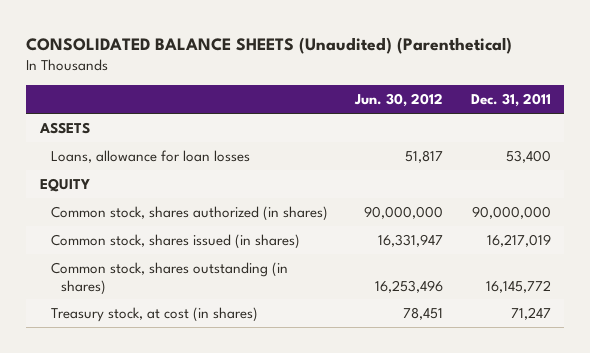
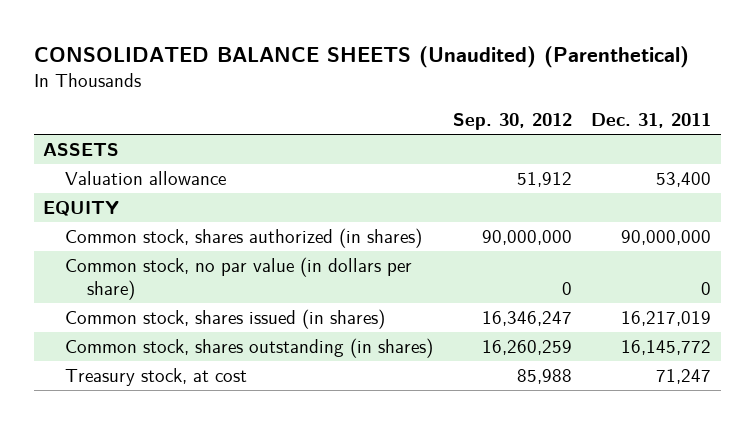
[354,93,444,108] Jun. 30, 2012 -> none
none -> [452,113,572,131] Sep. 30, 2012
[50,149,250,163] Loans, allowance for loan losses -> [65,170,227,185] Valuation allowance
none -> [65,256,413,300] Common stock, no par value (in dollars per share)
[50,306,258,322] Treasury stock, at cost (in shares) -> [65,367,248,386] Treasury stock, at cost

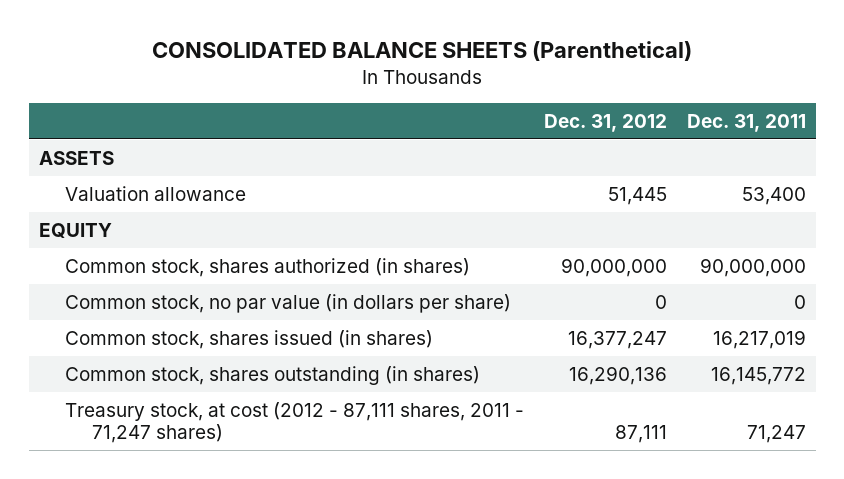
[33,46,689,69] CONSOLIDATED BALANCE SHEETS (Unaudited) (Parenthetical) -> [152,41,693,62] CONSOLIDATED BALANCE SHEETS (Parenthetical)
[452,113,572,131] Sep. 30, 2012 -> none
none -> [544,113,668,132] Dec. 31, 2012
[65,367,248,386] Treasury stock, at cost -> [65,402,525,444] Treasury stock, at cost (2012 - 87,111 shares, 2011 - 71,247 shares)

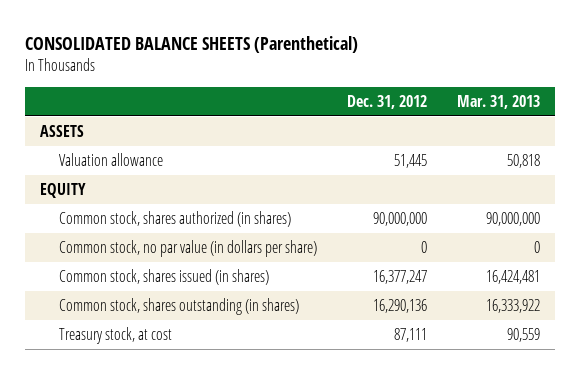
[686,113,806,132] Dec. 31, 2011 -> none
none -> [457,94,541,109] Mar. 31, 2013
[65,402,525,444] Treasury stock, at cost (2012 - 87,111 shares, 2011 - 71,247 shares) -> [58,327,172,345] Treasury stock, at cost

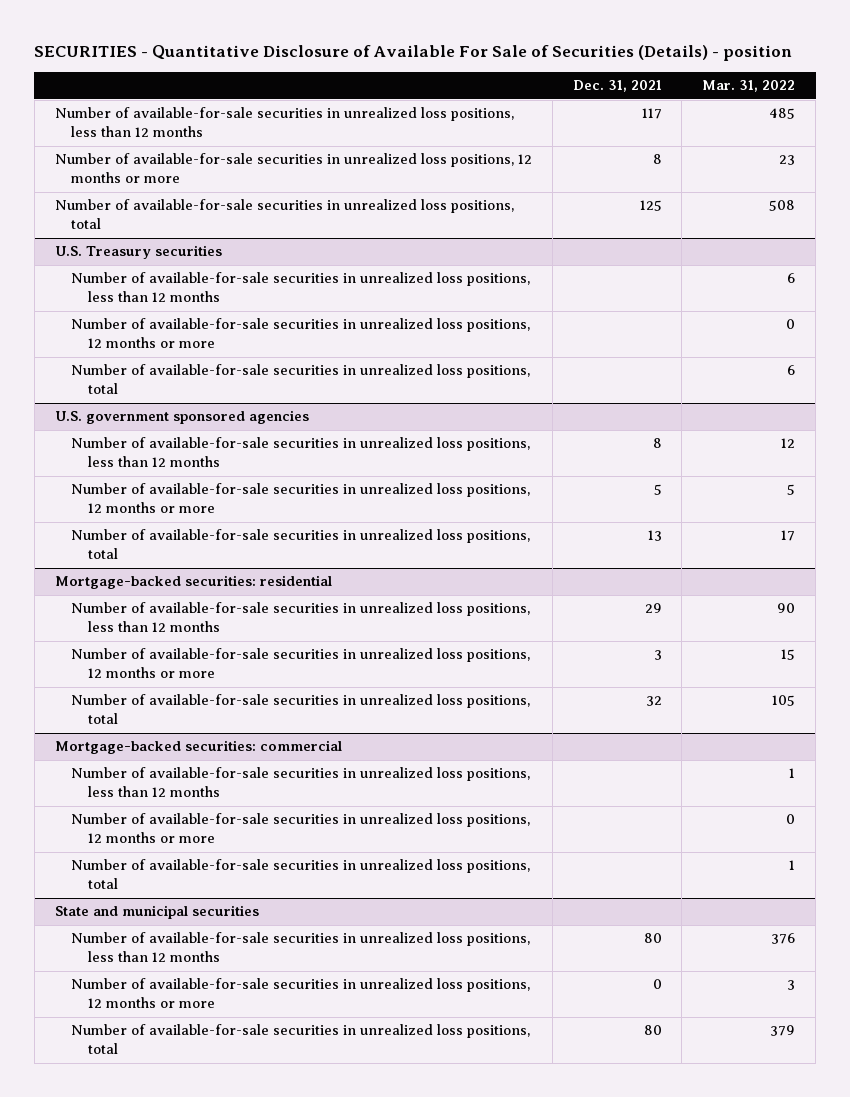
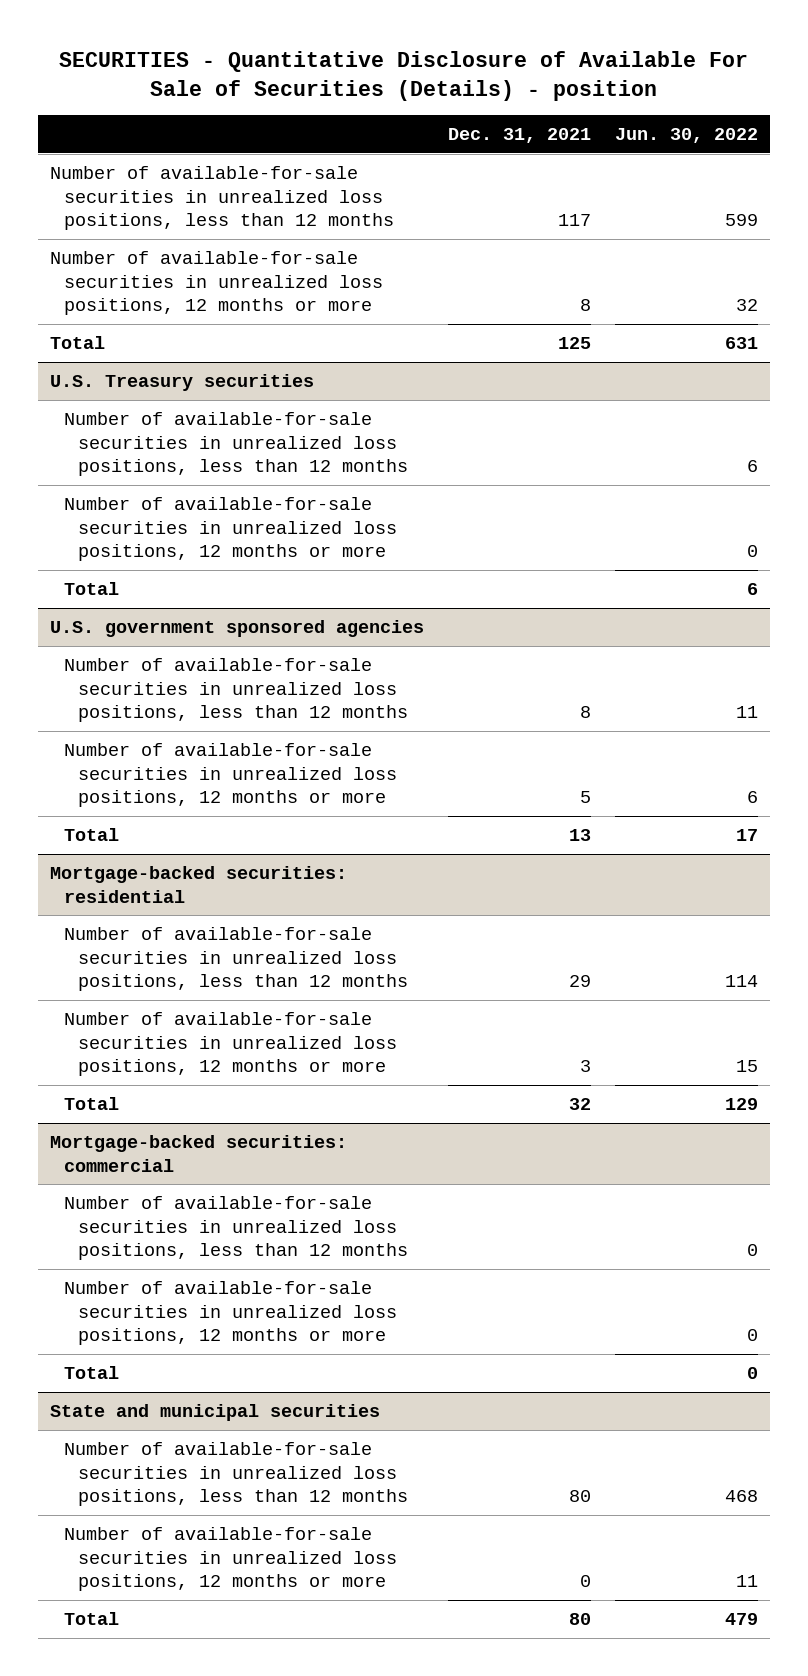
[702,80,796,93] Mar. 31, 2022 -> none
none -> [614,127,758,143] Jun. 30, 2022
[54,199,514,230] Number of available-for-sale securities in unrealized loss positions, total -> [50,336,106,350] Total
[71,364,531,395] Number of available-for-sale securities in unrealized loss positions, total -> [64,582,120,596] Total
[71,529,531,560] Number of available-for-sale securities in unrealized loss positions, total -> [64,828,120,842] Total
[71,694,531,725] Number of available-for-sale securities in unrealized loss positions, total -> [64,1097,120,1111] Total
[71,859,531,890] Number of available-for-sale securities in unrealized loss positions, total -> [64,1366,120,1380] Total
[71,1024,531,1055] Number of available-for-sale securities in unrealized loss positions, total -> [64,1612,120,1626] Total

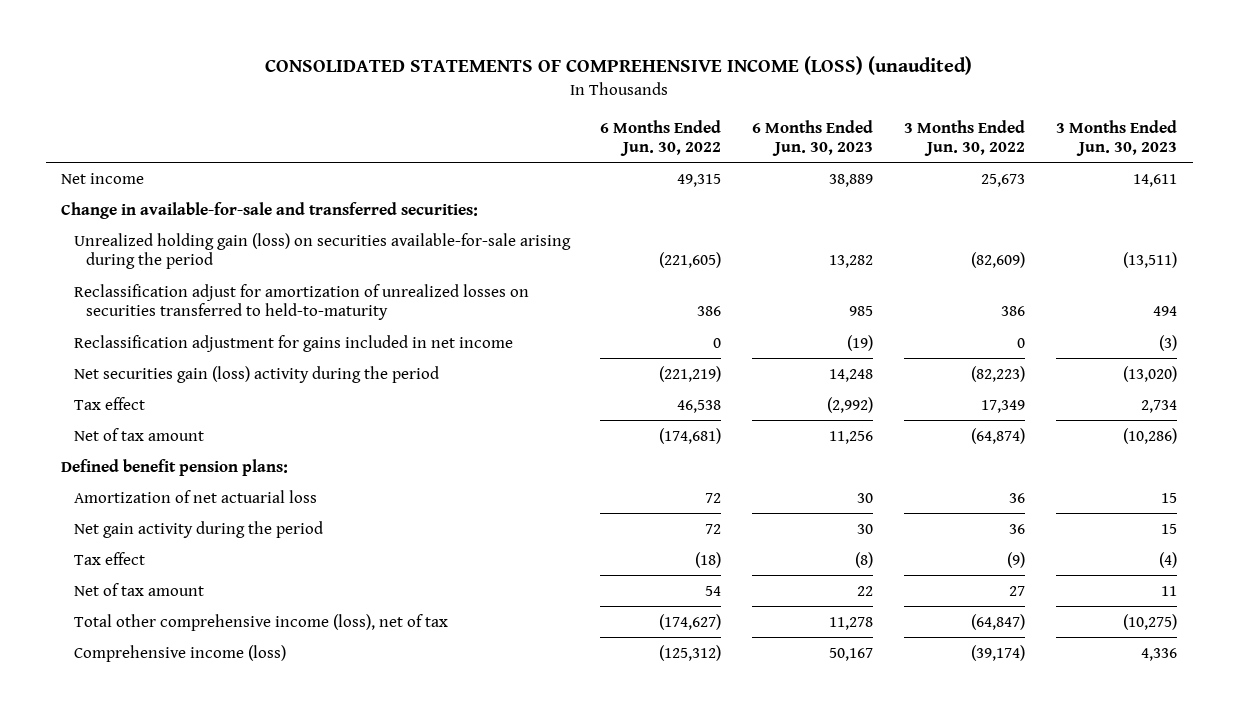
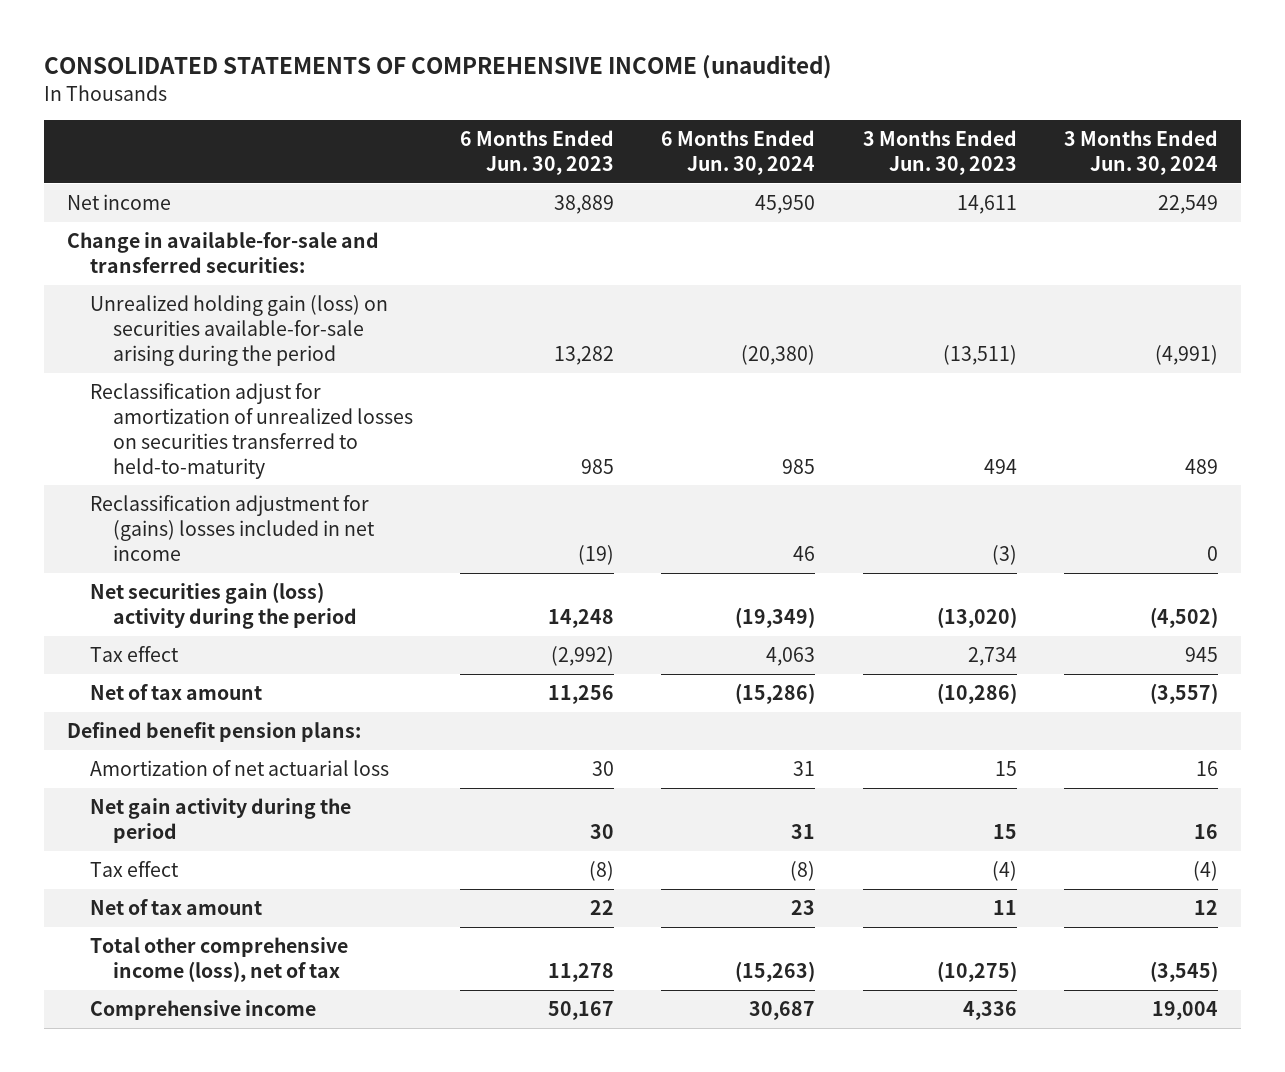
[265,56,973,76] CONSOLIDATED STATEMENTS OF COMPREHENSIVE INCOME (LOSS) (unaudited) -> [43,55,832,80] CONSOLIDATED STATEMENTS OF COMPREHENSIVE INCOME (unaudited)
[600,119,722,157] 6 Months Ended Jun. 30, 2022 -> none
[904,119,1026,157] 3 Months Ended Jun. 30, 2022 -> none
none -> [661,130,816,176] 6 Months Ended Jun. 30, 2024
none -> [1063,130,1218,176] 3 Months Ended Jun. 30, 2024
[73,334,513,352] Reclassification adjustment for gains included in net income -> [90,495,376,561] Reclassification adjustment for (gains) losses included in net income
[73,644,286,662] Comprehensive income (loss) -> [90,1000,317,1021] Comprehensive income

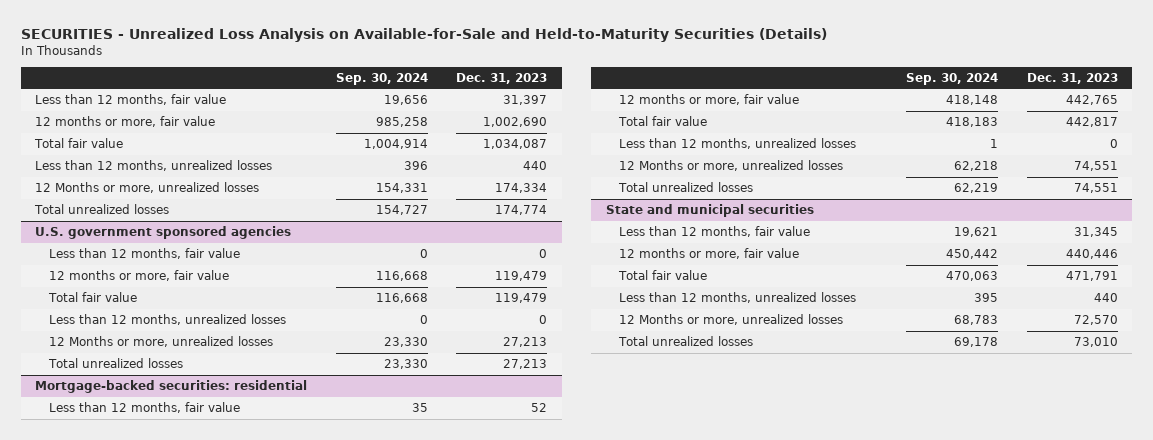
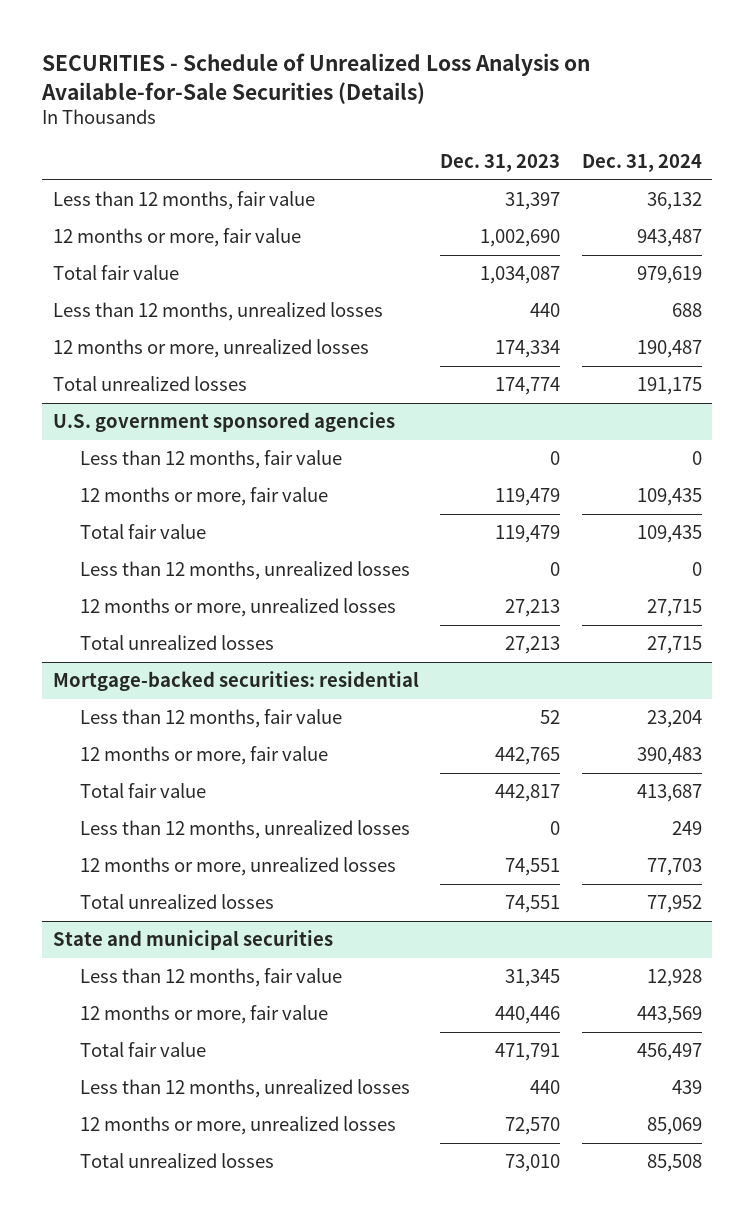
[20,28,827,43] SECURITIES - Unrealized Loss Analysis on Available-for-Sale and Held-to-Maturity Securities (Details) -> [41,52,591,104] SECURITIES - Schedule of Unrealized Loss Analysis on Available-for-Sale Securities (Details)
[335,73,428,86] Sep. 30, 2024 -> none
none -> [581,154,702,173] Dec. 31, 2024
[35,182,260,194] 12 Months or more, unrealized losses -> [53,339,370,359] 12 months or more, unrealized losses
[48,336,273,348] 12 Months or more, unrealized losses -> [79,598,396,618] 12 months or more, unrealized losses
[619,160,844,172] 12 Months or more, unrealized losses -> [79,857,396,877] 12 months or more, unrealized losses
[619,314,844,326] 12 Months or more, unrealized losses -> [79,1116,396,1136] 12 months or more, unrealized losses

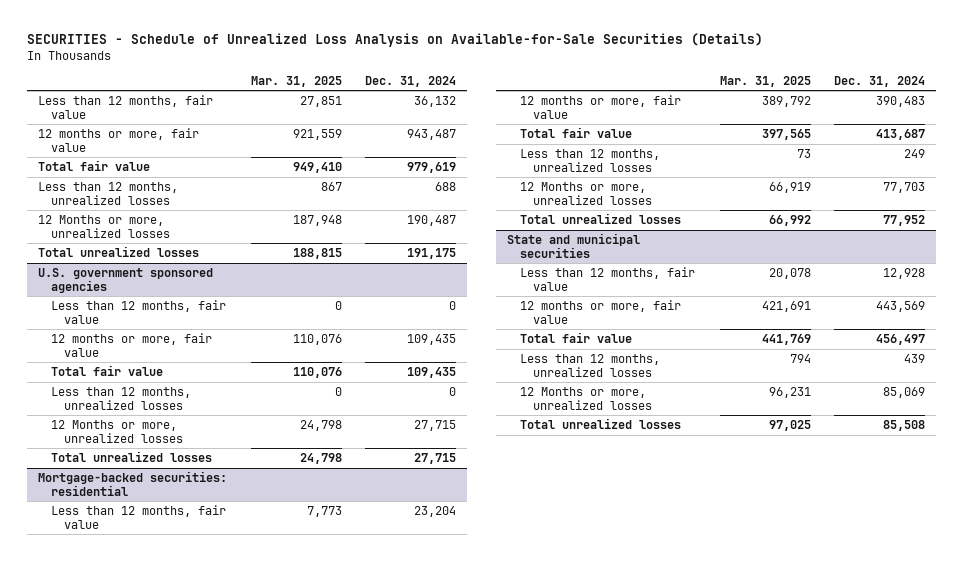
[440,154,561,173] Dec. 31, 2023 -> none
none -> [250,75,342,87] Mar. 31, 2025
[53,339,370,359] 12 months or more, unrealized losses -> [38,214,171,238] 12 Months or more, unrealized losses
[79,598,396,618] 12 months or more, unrealized losses -> [51,419,184,443] 12 Months or more, unrealized losses
[79,857,396,877] 12 months or more, unrealized losses -> [520,181,653,205] 12 Months or more, unrealized losses
[79,1116,396,1136] 12 months or more, unrealized losses -> [520,386,653,410] 12 Months or more, unrealized losses

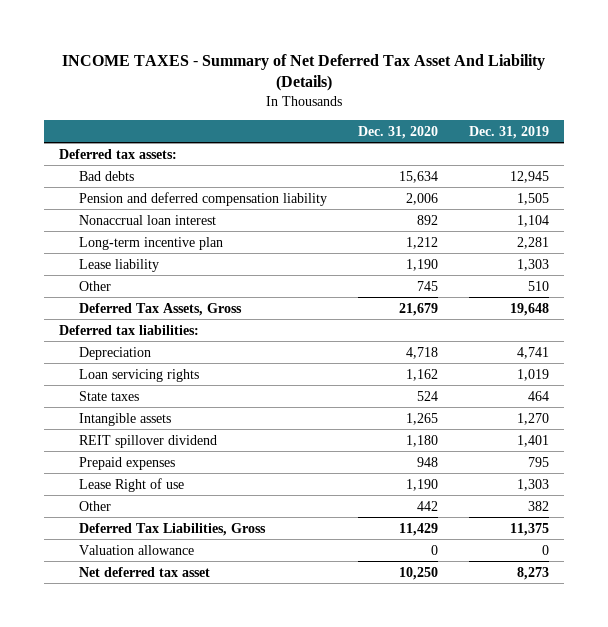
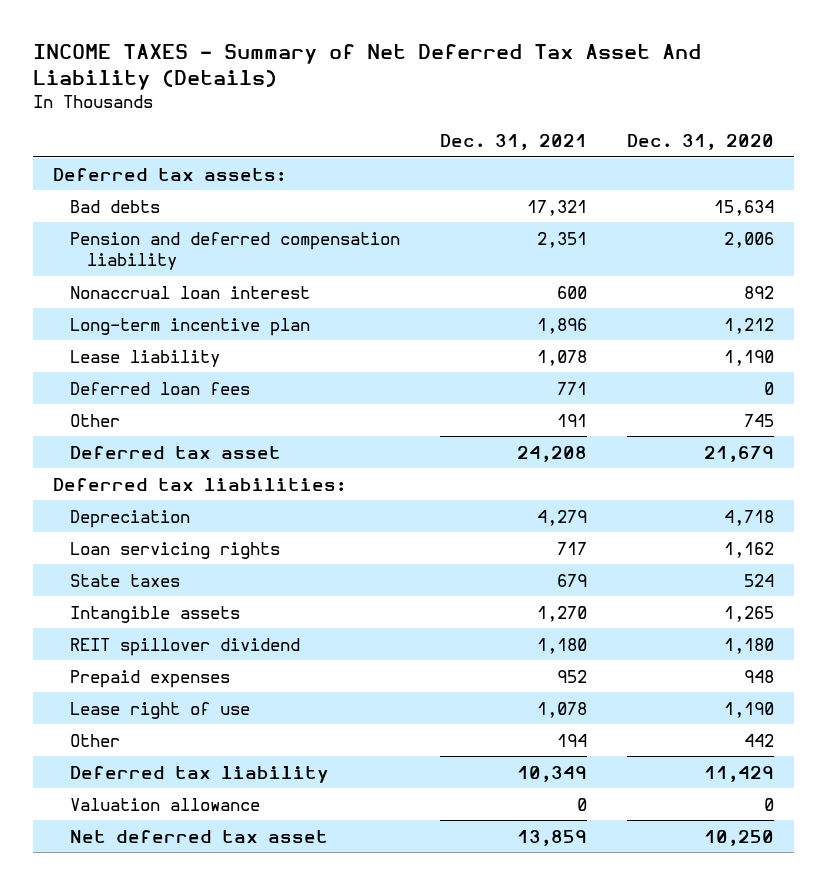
[468,125,549,139] Dec. 31, 2019 -> none
none -> [439,133,587,150] Dec. 31, 2021
none -> [69,381,250,395] Deferred loan fees
[79,302,243,316] Deferred Tax Assets, Gross -> [69,445,281,459] Deferred tax asset
[79,477,185,492] Lease Right of use -> [69,701,250,719] Lease right of use
[79,522,267,536] Deferred Tax Liabilities, Gross -> [69,765,329,783] Deferred tax liability

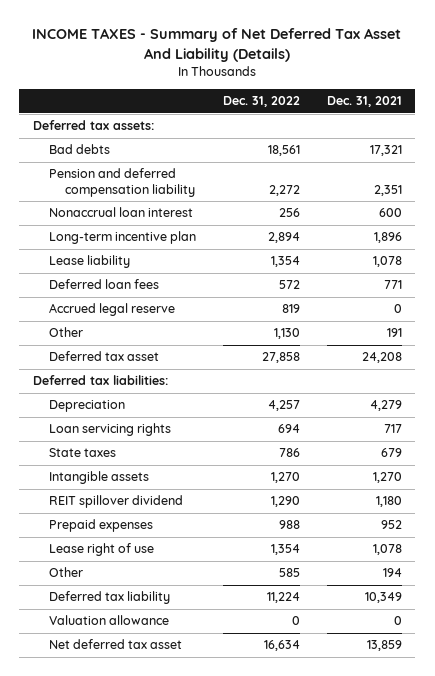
[626,133,774,150] Dec. 31, 2020 -> none
none -> [223,96,301,108] Dec. 31, 2022
none -> [49,303,176,317] Accrued legal reserve

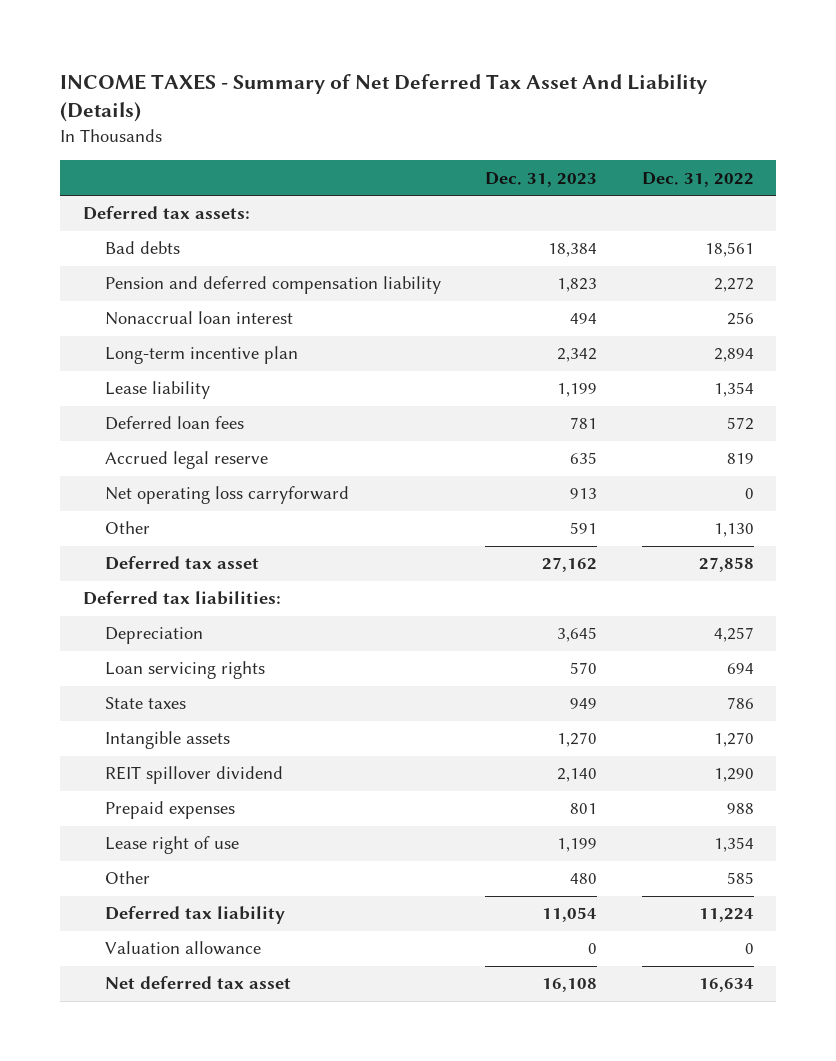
[326,96,402,108] Dec. 31, 2021 -> none
none -> [485,171,598,187] Dec. 31, 2023
none -> [104,486,349,505] Net operating loss carryforward

